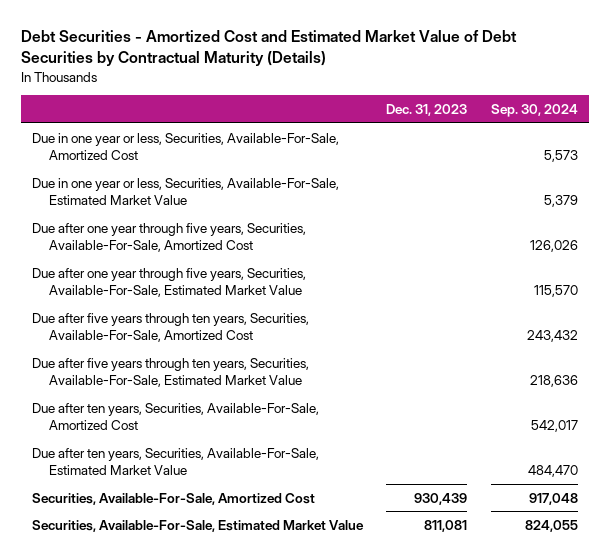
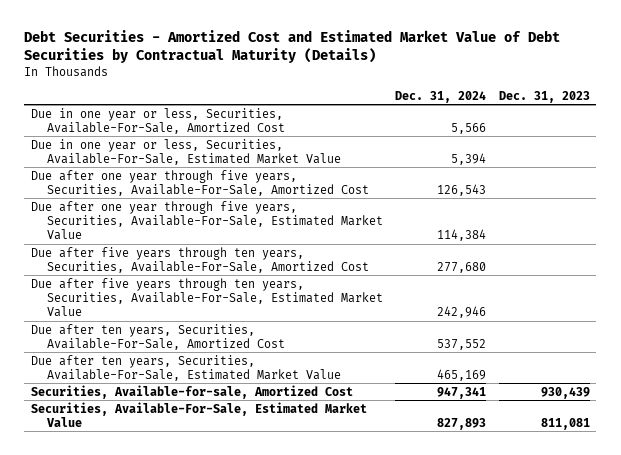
[490,103,578,117] Sep. 30, 2024 -> none
none -> [395,90,487,103] Dec. 31, 2024
[32,492,316,505] Securities, Available-For-Sale, Amortized Cost -> [30,384,353,399] Securities, Available-for-sale, Amortized Cost

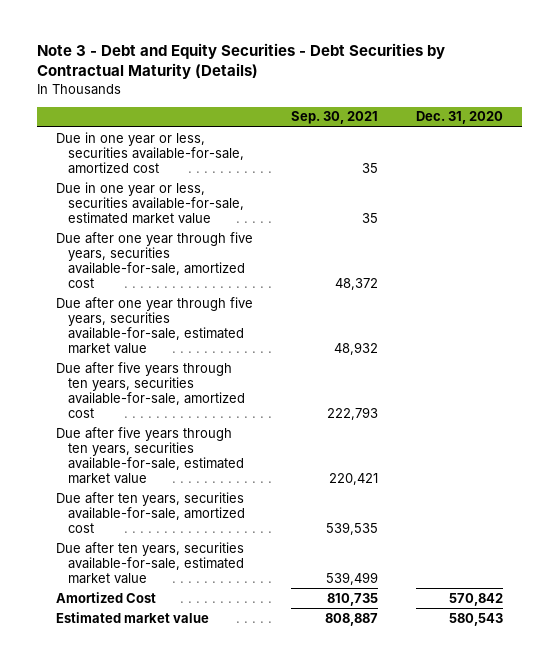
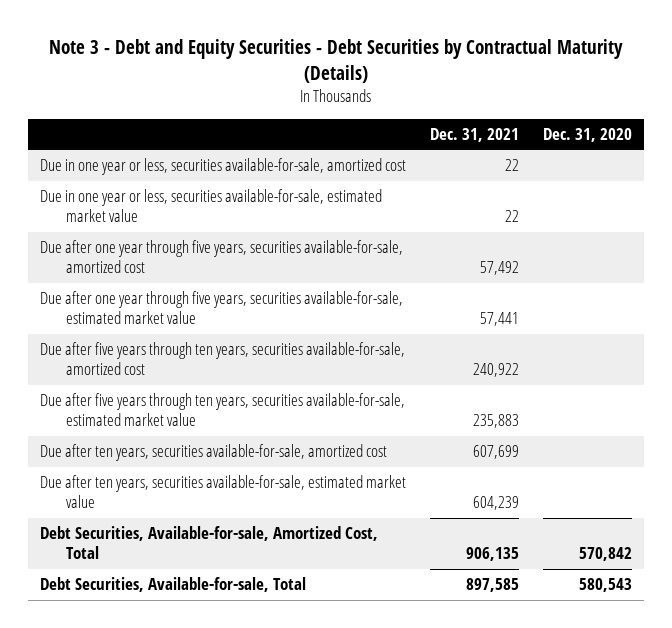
[290,111,378,125] Sep. 30, 2021 -> none
none -> [430,127,520,142] Dec. 31, 2021
[55,591,156,603] Amortized Cost -> [40,526,379,559] Debt Securities, Available-for-sale, Amortized Cost, Total
[55,611,209,623] Estimated market value -> [40,577,307,593] Debt Securities, Available-for-sale, Total

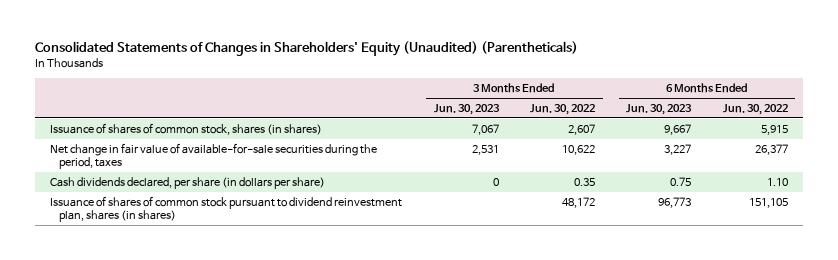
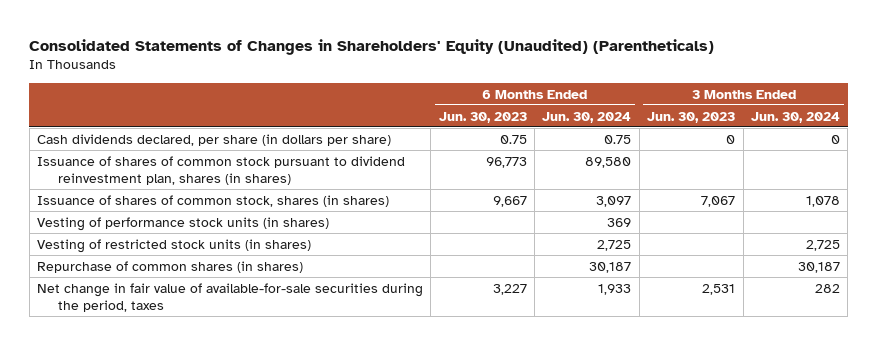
[530,103,596,115] Jun. 30, 2022 -> none
[722,103,788,115] Jun. 30, 2022 -> none
none -> [542,111,632,123] Jun. 30, 2024
none -> [750,111,840,123] Jun. 30, 2024
[50,122,323,135] Issuance of shares of common stock, shares (in shares) -> [36,194,389,207] Issuance of shares of common stock, shares (in shares)
none -> [36,216,329,231] Vesting of performance stock units (in shares)
none -> [36,238,311,253] Vesting of restricted stock units (in shares)
none -> [36,260,303,273] Repurchase of common shares (in shares)
[50,142,378,169] Net change in fair value of available-for-sale securities during the period, taxes -> [36,282,423,312] Net change in fair value of available-for-sale securities during the period, taxes

